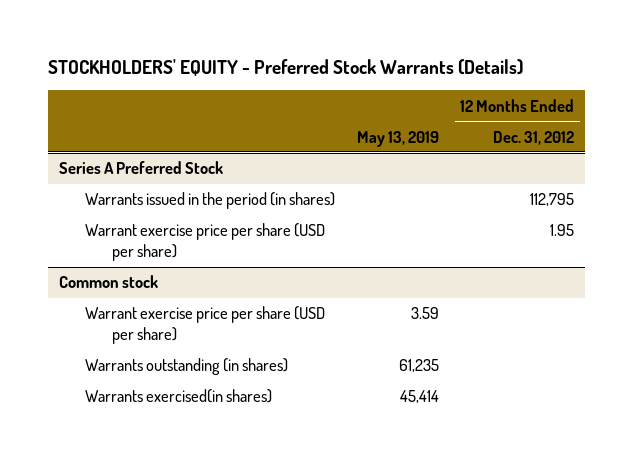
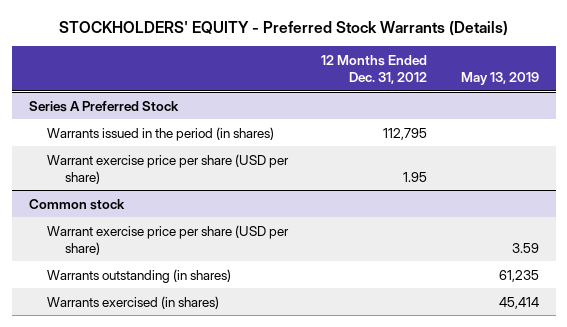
[85,389,273,404] Warrants exercised(in shares) -> [46,295,219,309] Warrants exercised (in shares)

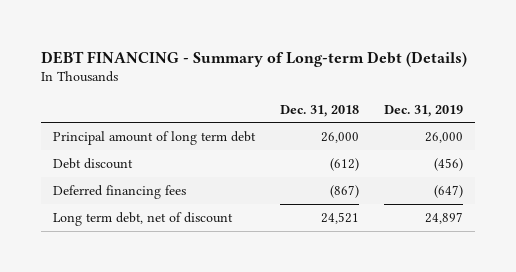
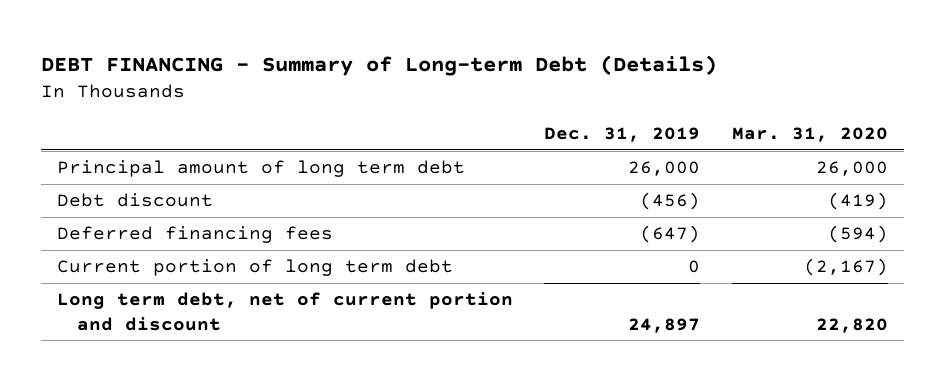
[279,104,359,117] Dec. 31, 2018 -> none
none -> [731,126,888,142] Mar. 31, 2020
none -> [56,259,453,277] Current portion of long term debt
[53,212,234,227] Long term debt, net of discount -> [56,292,513,331] Long term debt, net of current portion and discount

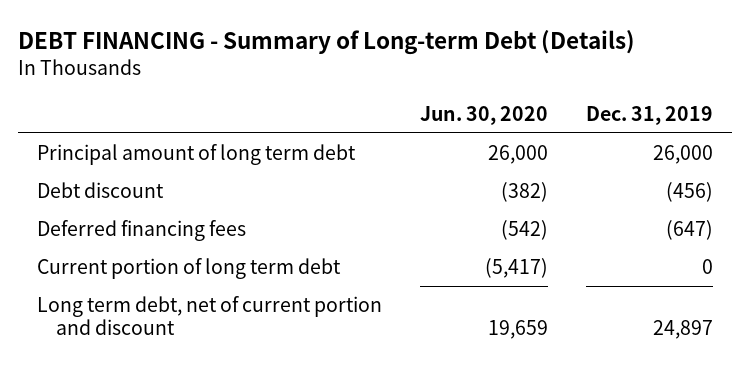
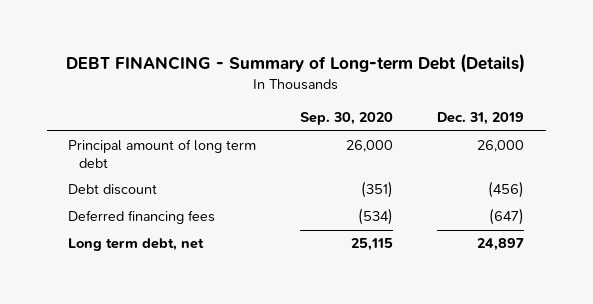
[420,105,549,125] Jun. 30, 2020 -> none
none -> [300,112,394,126] Sep. 30, 2020
[37,258,342,280] Current portion of long term debt -> none
[37,296,383,336] Long term debt, net of current portion and discount -> [68,238,205,252] Long term debt, net

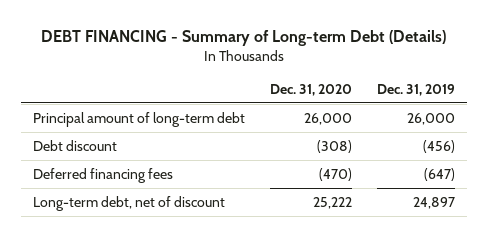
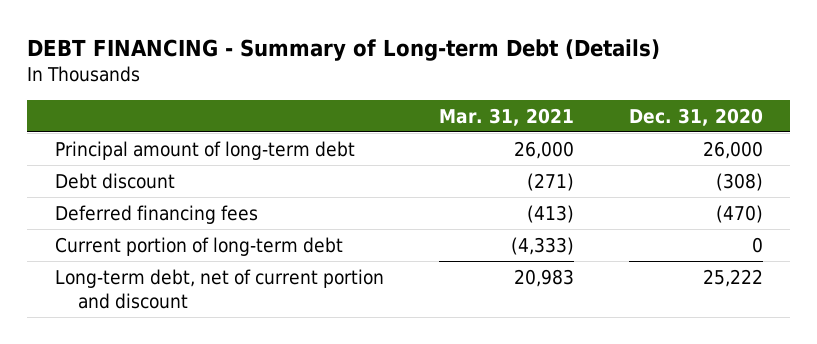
[376,83,455,96] Dec. 31, 2019 -> none
none -> [438,107,574,126] Mar. 31, 2021
none -> [54,236,343,256] Current portion of long-term debt
[33,195,226,211] Long-term debt, net of discount -> [54,268,384,309] Long-term debt, net of current portion and discount

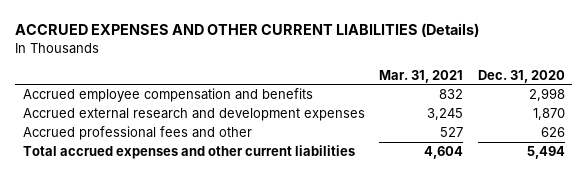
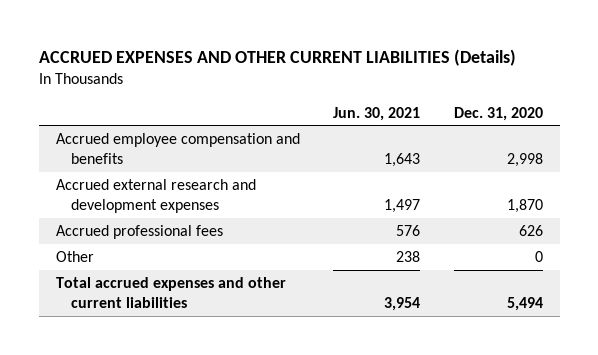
[379,69,464,83] Mar. 31, 2021 -> none
none -> [333,106,421,121] Jun. 30, 2021
[22,126,252,141] Accrued professional fees and other -> [55,224,223,239] Accrued professional fees
none -> [55,250,94,262] Other

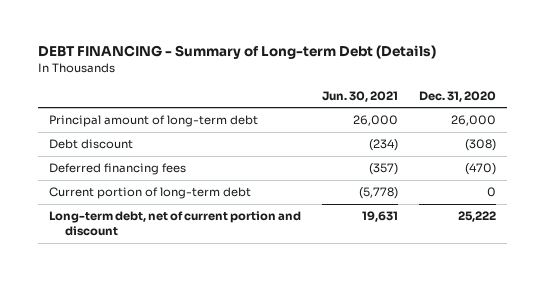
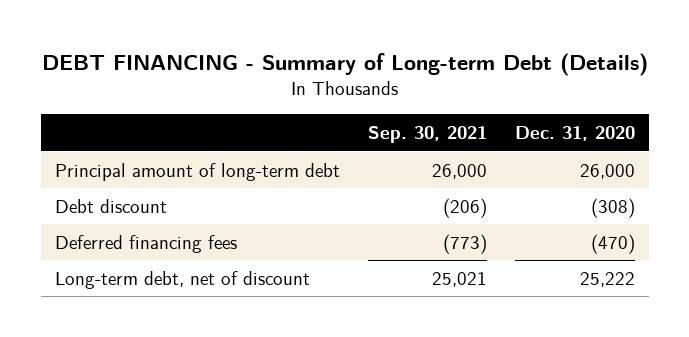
[322,90,399,102] Jun. 30, 2021 -> none
none -> [367,126,487,144] Sep. 30, 2021
[48,187,251,200] Current portion of long-term debt -> none
[48,211,301,237] Long-term debt, net of current portion and discount -> [54,270,310,289] Long-term debt, net of discount

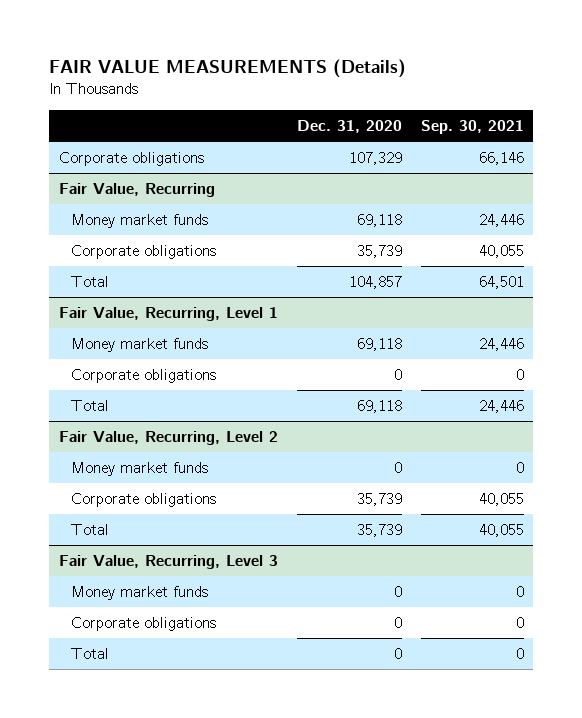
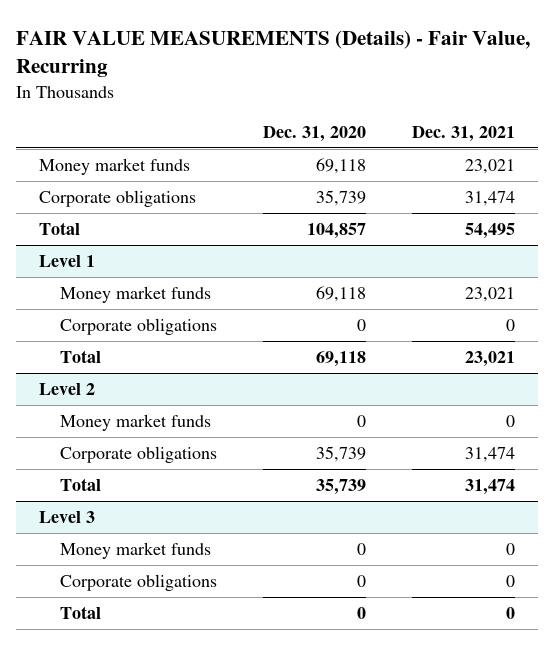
[49,59,407,79] FAIR VALUE MEASUREMENTS (Details) -> [16,29,531,77] FAIR VALUE MEASUREMENTS (Details) - Fair Value, Recurring
[420,119,524,134] Sep. 30, 2021 -> none
none -> [412,125,516,142] Dec. 31, 2021
[58,151,204,166] Corporate obligations -> none
[58,182,215,197] Fair Value, Recurring -> none
[58,306,278,321] Fair Value, Recurring, Level 1 -> none
none -> [39,255,96,268] Level 1
[58,430,278,445] Fair Value, Recurring, Level 2 -> none
none -> [39,383,96,396] Level 2
[58,554,278,569] Fair Value, Recurring, Level 3 -> none
none -> [39,511,96,524] Level 3

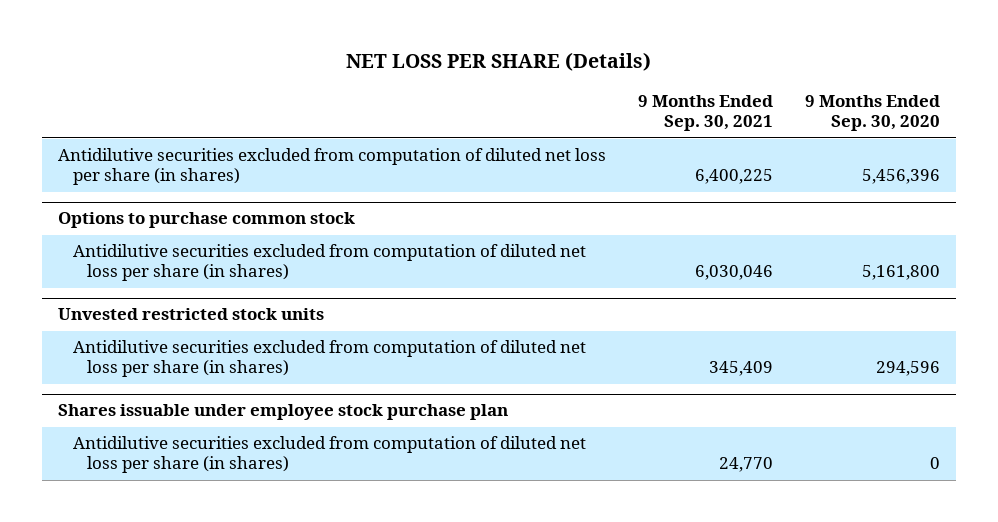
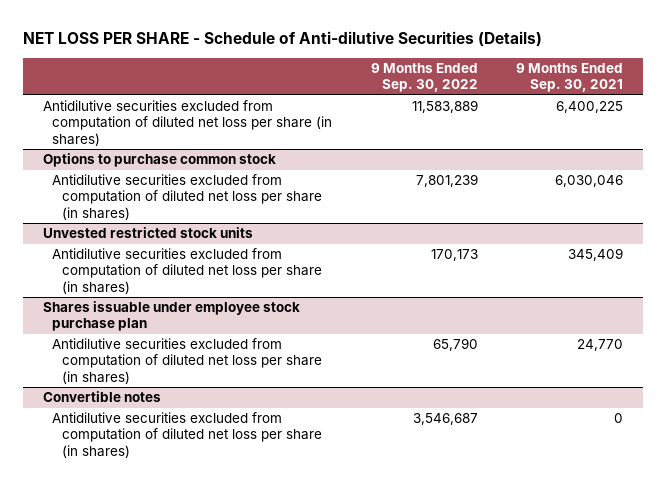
[346,52,652,72] NET LOSS PER SHARE (Details) -> [23,31,543,48] NET LOSS PER SHARE - Schedule of Anti-dilutive Securities (Details)
[804,95,940,132] 9 Months Ended Sep. 30, 2020 -> none
none -> [370,63,478,93] 9 Months Ended Sep. 30, 2022
none -> [42,391,161,403] Convertible notes
none -> [52,412,322,458] Antidilutive securities excluded from computation of diluted net loss per share (in shares)

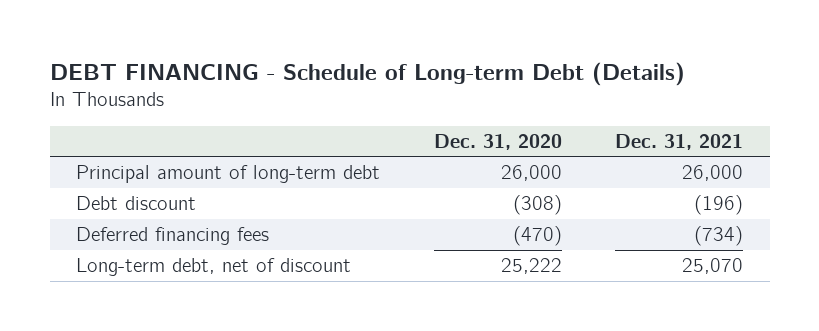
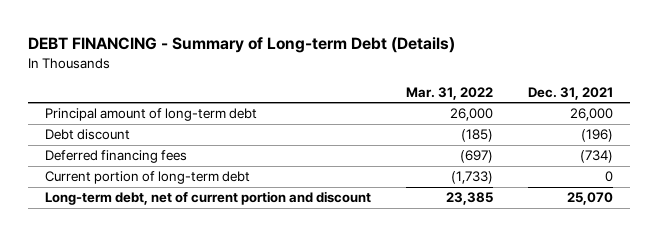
[49,61,685,86] DEBT FINANCING - Schedule of Long-term Debt (Details) -> [27,37,455,54] DEBT FINANCING - Summary of Long-term Debt (Details)
[433,133,562,150] Dec. 31, 2020 -> none
none -> [405,86,493,100] Mar. 31, 2022
none -> [45,171,251,185] Current portion of long-term debt
[76,258,352,277] Long-term debt, net of discount -> [45,191,372,206] Long-term debt, net of current portion and discount

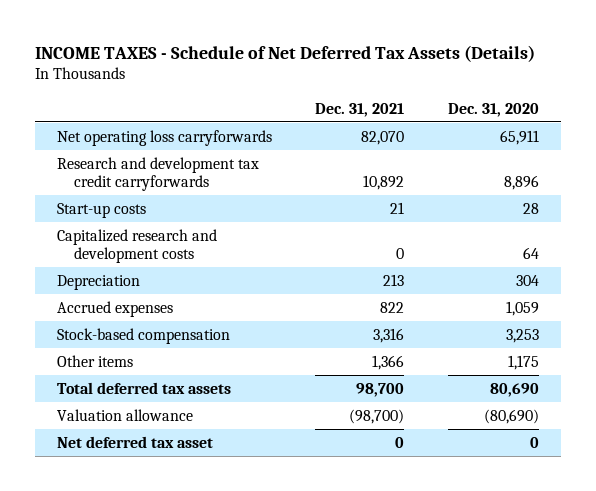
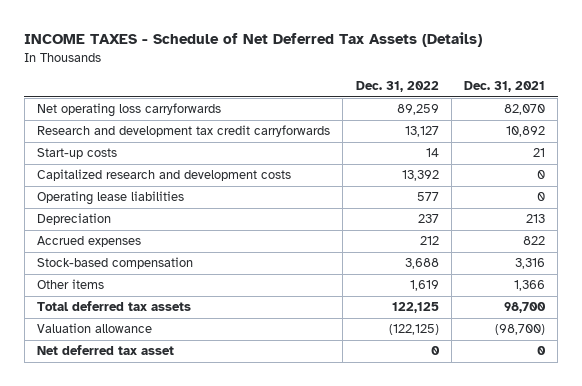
[448,102,540,117] Dec. 31, 2020 -> none
none -> [355,80,439,92] Dec. 31, 2022
none -> [37,191,185,206] Operating lease liabilities

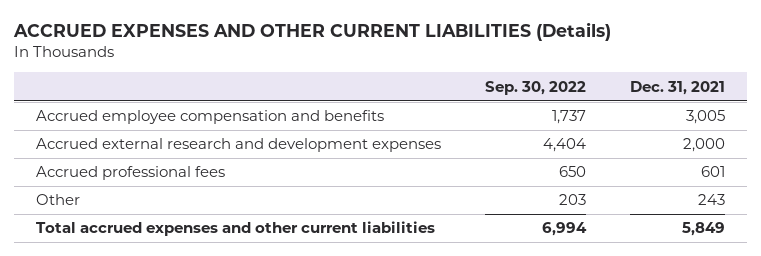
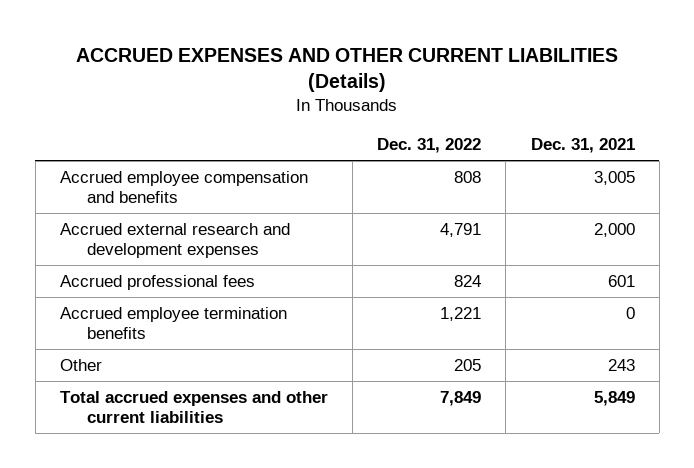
[484,80,586,95] Sep. 30, 2022 -> none
none -> [377,138,482,154] Dec. 31, 2022
none -> [59,306,287,340] Accrued employee termination benefits

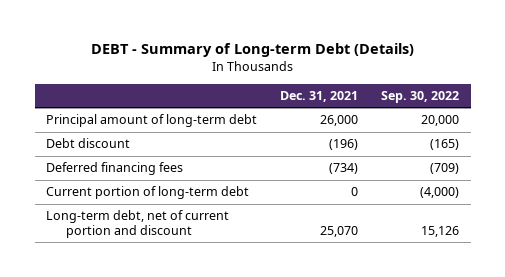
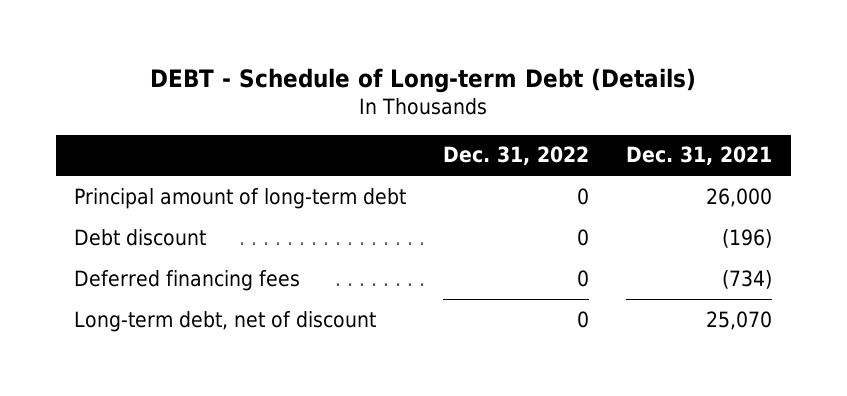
[90,43,414,58] DEBT - Summary of Long-term Debt (Details) -> [150,68,697,94] DEBT - Schedule of Long-term Debt (Details)
[381,90,460,103] Sep. 30, 2022 -> none
none -> [443,146,590,166] Dec. 31, 2022
[46,186,250,200] Current portion of long-term debt -> none
[46,210,230,238] Long-term debt, net of current portion and discount -> [74,310,377,332] Long-term debt, net of discount

